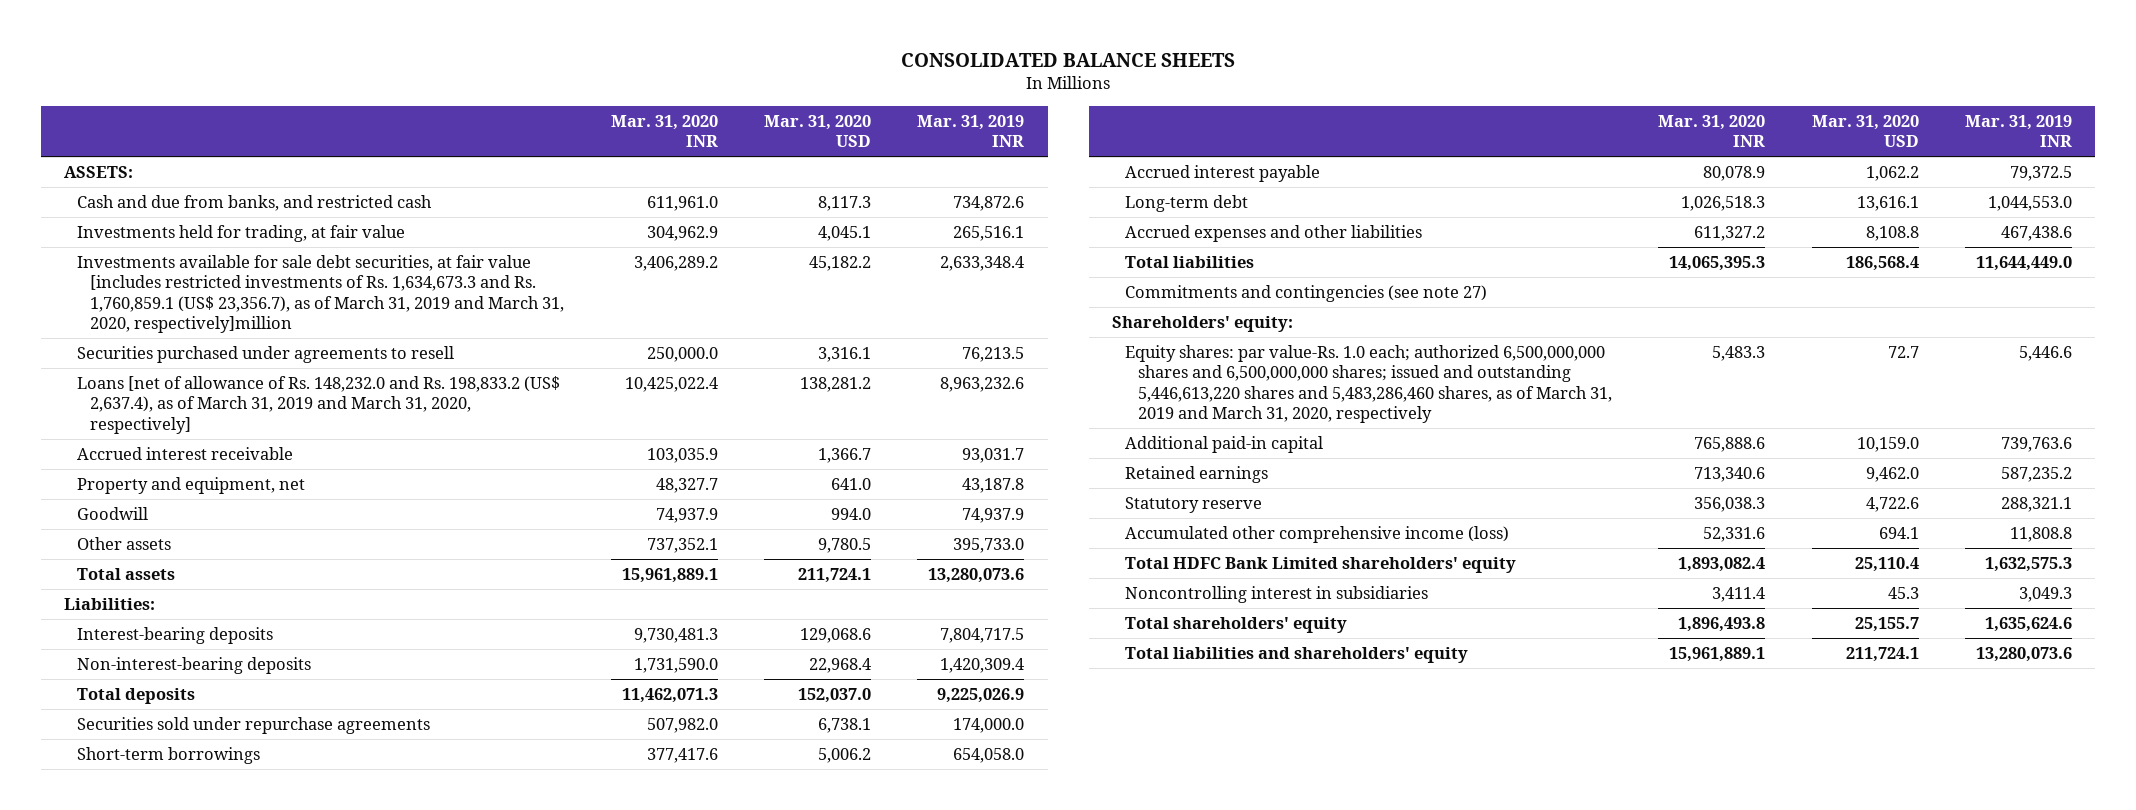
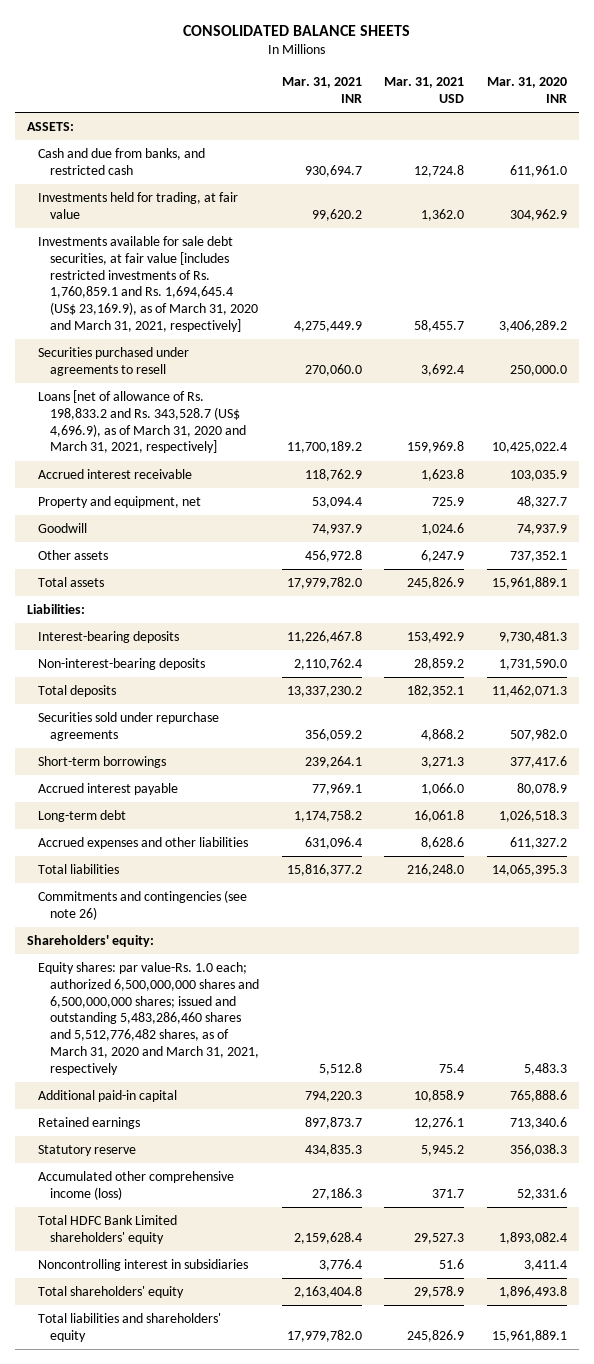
[763,114,871,148] Mar. 31, 2020 USD -> none
[917,114,1025,148] Mar. 31, 2019 INR -> none
none -> [281,76,362,103] Mar. 31, 2021 INR
none -> [384,76,465,103] Mar. 31, 2021 USD
[77,255,565,334] Investments available for sale debt securities, at fair value [includes restricted investments of Rs. 1,634,673.3 and Rs. 1,760,859.1 (US$ 23,356.7), as of March 31, 2019 and March 31, 2020, respectively]million -> [38,236,258,332] Investments available for sale debt securities, at fair value [includes restricted investments of Rs. 1,760,859.1 and Rs. 1,694,645.4 (US$ 23,169.9), as of March 31, 2020 and March 31, 2021, respectively]
[77,376,561,434] Loans [net of allowance of Rs. 148,232.0 and Rs. 198,833.2 (US$ 2,637.4), as of March 31, 2019 and March 31, 2020, respectively] -> [38,390,246,454] Loans [net of allowance of Rs. 198,833.2 and Rs. 343,528.7 (US$ 4,696.9), as of March 31, 2020 and March 31, 2021, respectively]
[1125,285,1488,303] Commitments and contingencies (see note 27) -> [38,890,248,920] Commitments and contingencies (see note 26)
[1125,345,1613,424] Equity shares: par value-Rs. 1.0 each; authorized 6,500,000,000 shares and 6,500,000,000 shares; issued and outstanding 5,446,613,220 shares and 5,483,286,460 shares, as of March 31, 2019 and March 31, 2020, respectively -> [38,962,259,1075] Equity shares: par value-Rs. 1.0 each; authorized 6,500,000,000 shares and 6,500,000,000 shares; issued and outstanding 5,483,286,460 shares and 5,512,776,482 shares, as of March 31, 2020 and March 31, 2021, respectively

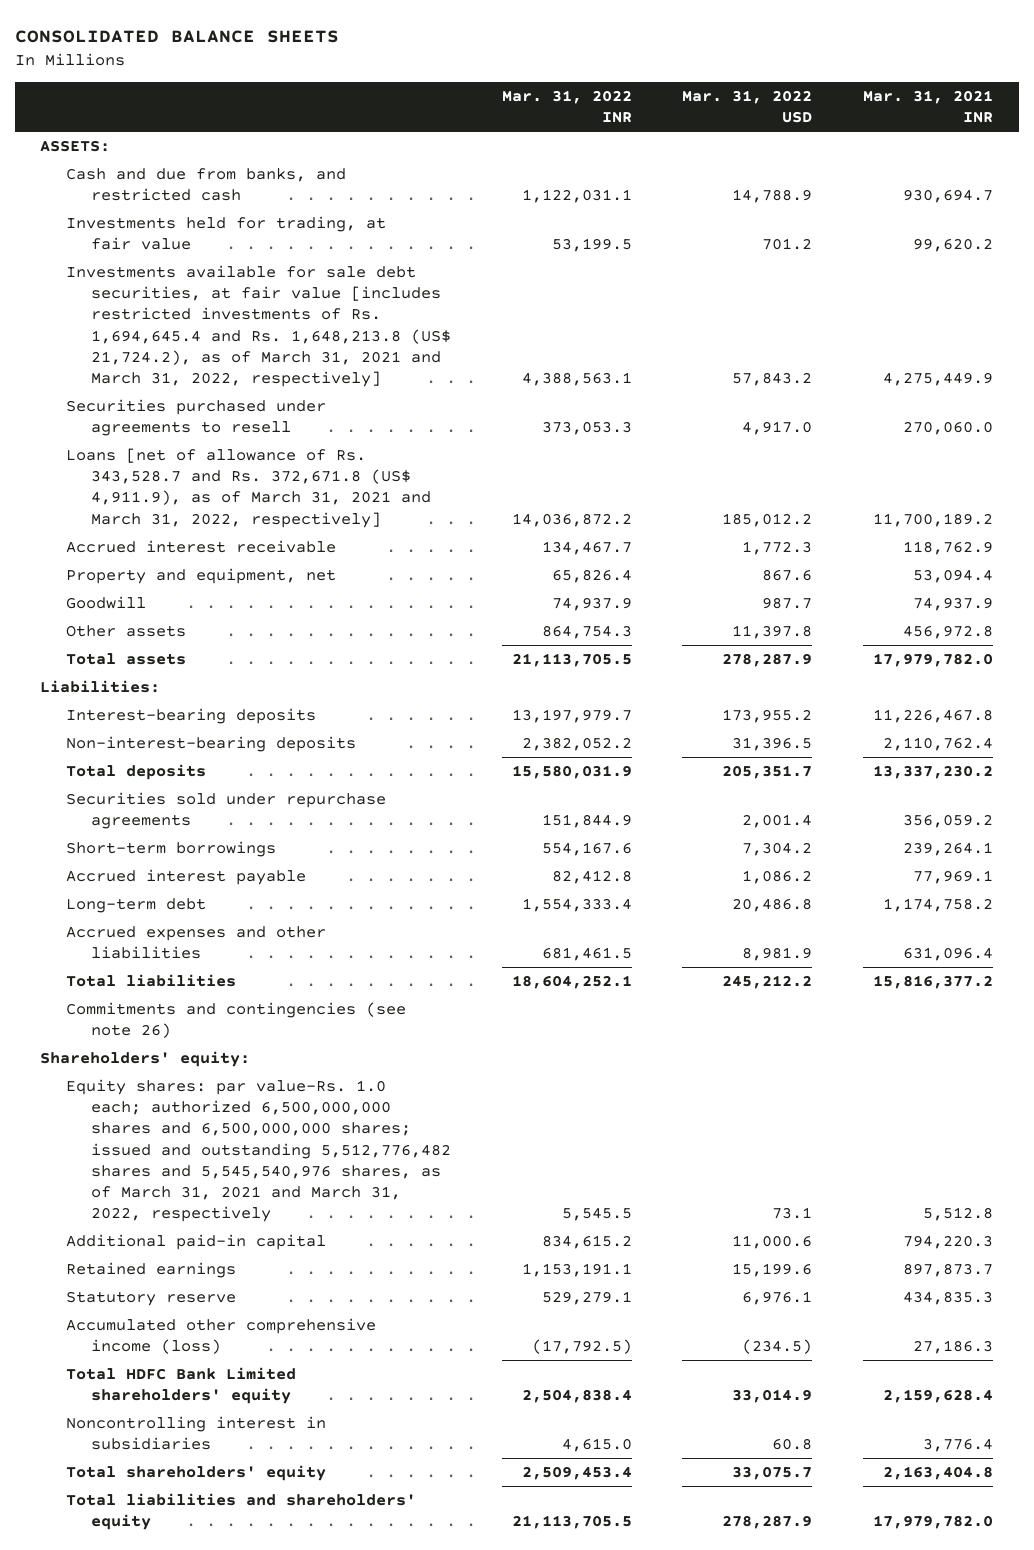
[384,76,465,103] Mar. 31, 2021 USD -> none
[487,76,568,103] Mar. 31, 2020 INR -> none
none -> [501,89,632,123] Mar. 31, 2022 INR
none -> [682,89,813,123] Mar. 31, 2022 USD
[38,236,258,332] Investments available for sale debt securities, at fair value [includes restricted investments of Rs. 1,760,859.1 and Rs. 1,694,645.4 (US$ 23,169.9), as of March 31, 2020 and March 31, 2021, respectively] -> [65,265,452,387] Investments available for sale debt securities, at fair value [includes restricted investments of Rs. 1,694,645.4 and Rs. 1,648,213.8 (US$ 21,724.2), as of March 31, 2021 and March 31, 2022, respectively]
[38,390,246,454] Loans [net of allowance of Rs. 198,833.2 and Rs. 343,528.7 (US$ 4,696.9), as of March 31, 2020 and March 31, 2021, respectively] -> [65,448,432,528] Loans [net of allowance of Rs. 343,528.7 and Rs. 372,671.8 (US$ 4,911.9), as of March 31, 2021 and March 31, 2022, respectively]
[38,962,259,1075] Equity shares: par value-Rs. 1.0 each; authorized 6,500,000,000 shares and 6,500,000,000 shares; issued and outstanding 5,483,286,460 shares and 5,512,776,482 shares, as of March 31, 2020 and March 31, 2021, respectively -> [65,1079,452,1222] Equity shares: par value-Rs. 1.0 each; authorized 6,500,000,000 shares and 6,500,000,000 shares; issued and outstanding 5,512,776,482 shares and 5,545,540,976 shares, as of March 31, 2021 and March 31, 2022, respectively

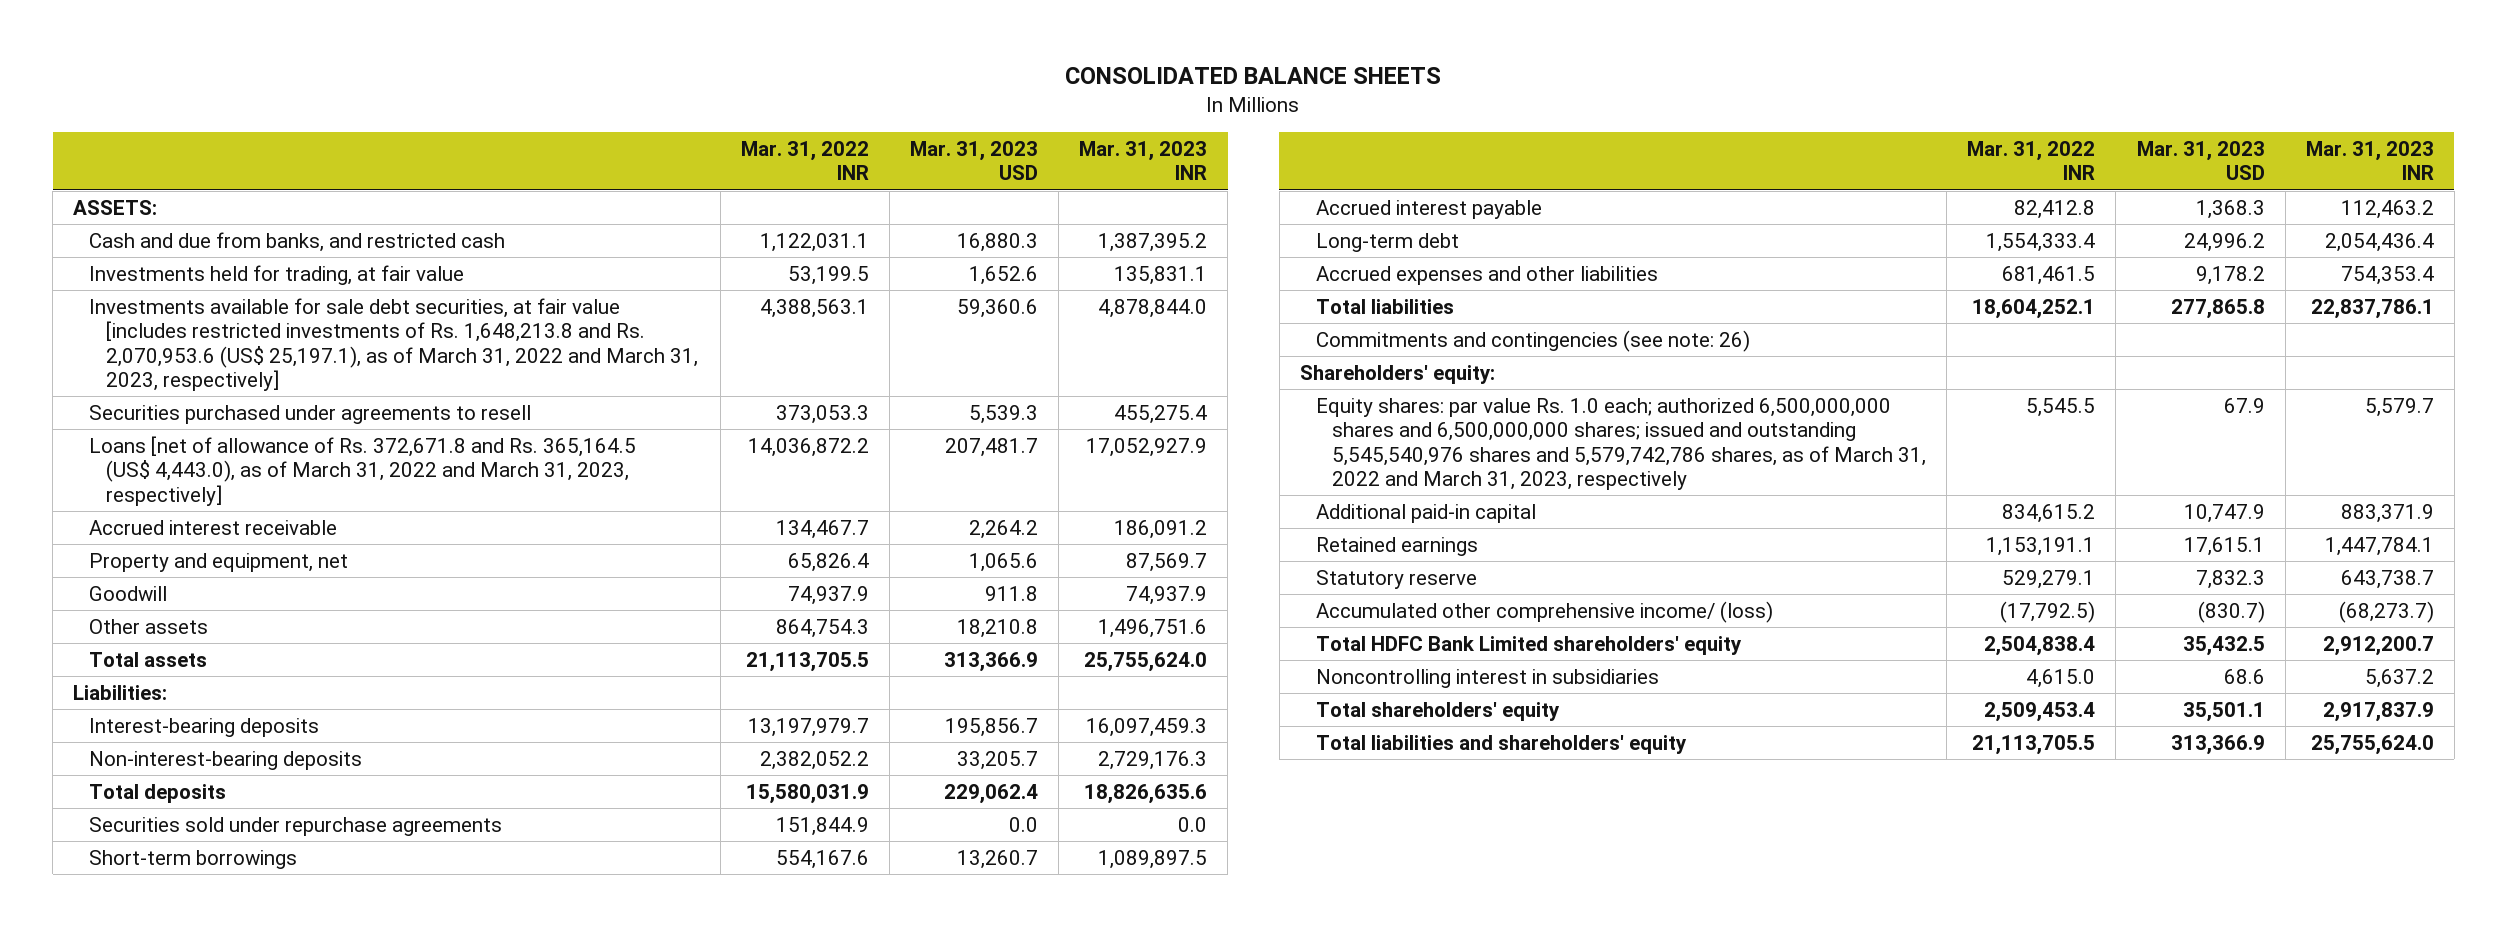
[682,89,813,123] Mar. 31, 2022 USD -> none
[863,89,994,123] Mar. 31, 2021 INR -> none
none -> [910,140,1039,181] Mar. 31, 2023 USD
none -> [1079,140,1208,181] Mar. 31, 2023 INR
[65,265,452,387] Investments available for sale debt securities, at fair value [includes restricted investments of Rs. 1,694,645.4 and Rs. 1,648,213.8 (US$ 21,724.2), as of March 31, 2021 and March 31, 2022, respectively] -> [89,297,698,392] Investments available for sale debt securities, at fair value [includes restricted investments of Rs. 1,648,213.8 and Rs. 2,070,953.6 (US$ 25,197.1), as of March 31, 2022 and March 31, 2023, respectively]
[65,448,432,528] Loans [net of allowance of Rs. 343,528.7 and Rs. 372,671.8 (US$ 4,911.9), as of March 31, 2021 and March 31, 2022, respectively] -> [89,435,637,506] Loans [net of allowance of Rs. 372,671.8 and Rs. 365,164.5 (US$ 4,443.0), as of March 31, 2022 and March 31, 2023, respectively]
[65,1002,406,1039] Commitments and contingencies (see note 26) -> [1315,329,1750,352] Commitments and contingencies (see note: 26)
[65,1079,452,1222] Equity shares: par value-Rs. 1.0 each; authorized 6,500,000,000 shares and 6,500,000,000 shares; issued and outstanding 5,512,776,482 shares and 5,545,540,976 shares, as of March 31, 2021 and March 31, 2022, respectively -> [1315,397,1927,491] Equity shares: par value Rs. 1.0 each; authorized 6,500,000,000 shares and 6,500,000,000 shares; issued and outstanding 5,545,540,976 shares and 5,579,742,786 shares, as of March 31, 2022 and March 31, 2023, respectively
[65,1318,376,1355] Accumulated other comprehensive income (loss) -> [1315,600,1773,623] Accumulated other comprehensive income/ (loss)

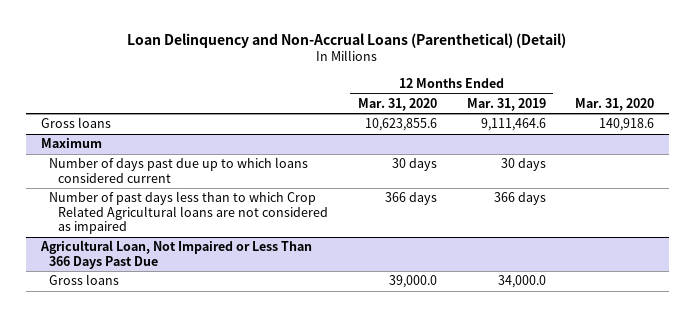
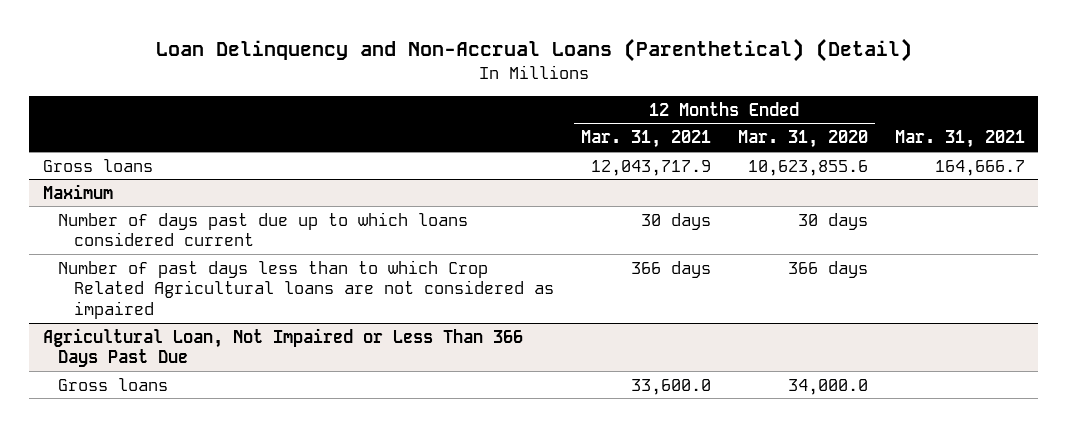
[466,97,546,111] Mar. 31, 2019 -> none
[575,97,655,111] Mar. 31, 2020 -> none
none -> [580,130,711,149] Mar. 31, 2021
none -> [894,130,1025,149] Mar. 31, 2021
[388,275,437,289] 39,000.0 -> [787,378,868,395] 34,000.0

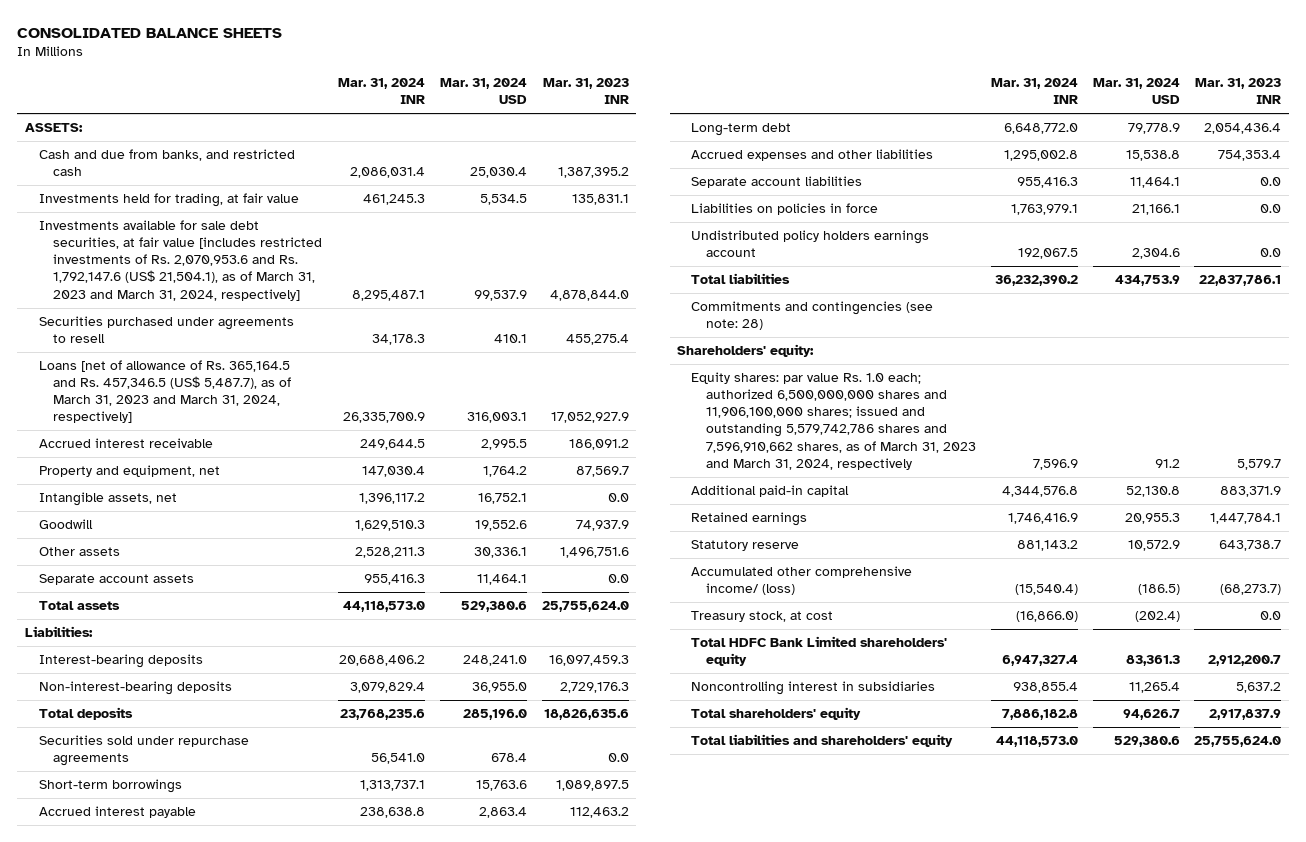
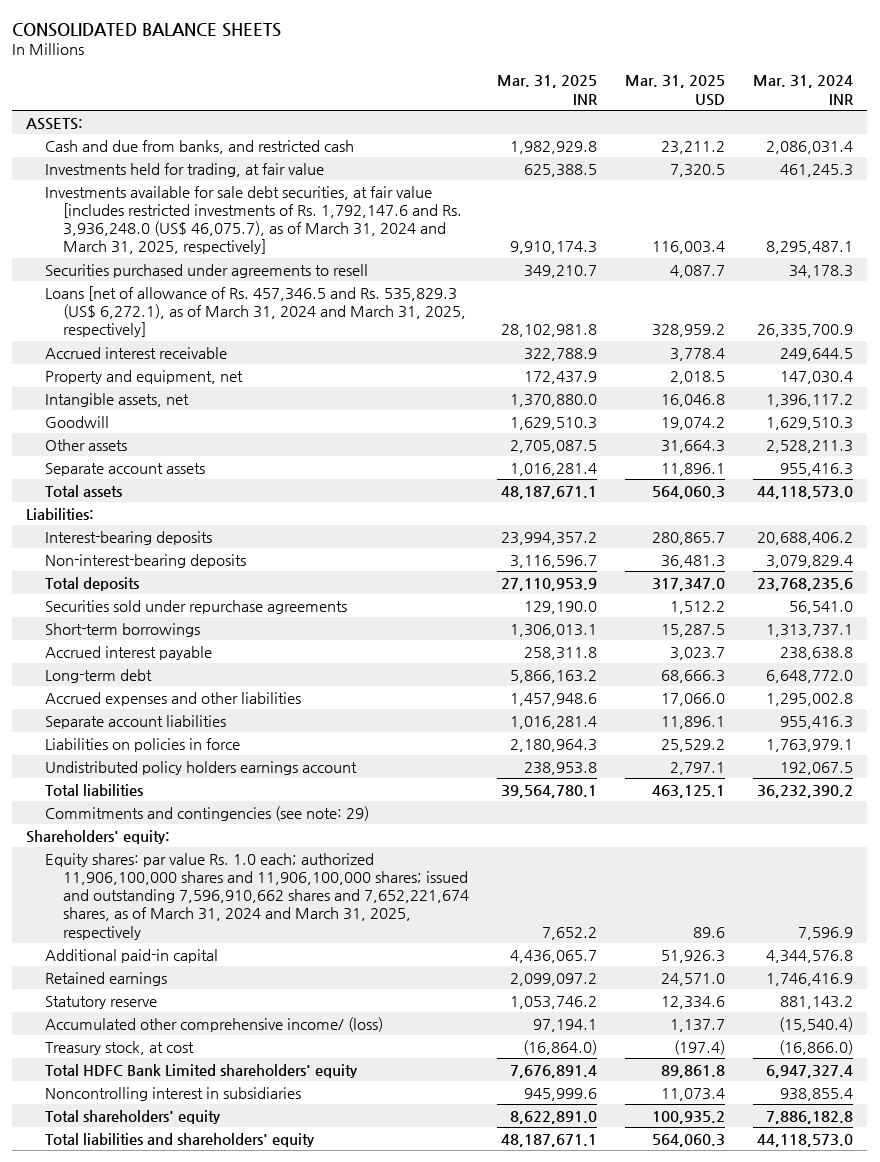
[439,78,527,105] Mar. 31, 2024 USD -> none
[542,78,629,105] Mar. 31, 2023 INR -> none
none -> [497,75,599,105] Mar. 31, 2025 INR
none -> [625,75,726,106] Mar. 31, 2025 USD
[38,219,323,301] Investments available for sale debt securities, at fair value [includes restricted investments of Rs. 2,070,953.6 and Rs. 1,792,147.6 (US$ 21,504.1), as of March 31, 2023 and March 31, 2024, respectively] -> [44,185,463,255] Investments available for sale debt securities, at fair value [includes restricted investments of Rs. 1,792,147.6 and Rs. 3,936,248.0 (US$ 46,075.7), as of March 31, 2024 and March 31, 2025, respectively]
[38,359,292,424] Loans [net of allowance of Rs. 365,164.5 and Rs. 457,346.5 (US$ 5,487.7), as of March 31, 2023 and March 31, 2024, respectively] -> [44,285,467,338] Loans [net of allowance of Rs. 457,346.5 and Rs. 535,829.3 (US$ 6,272.1), as of March 31, 2024 and March 31, 2025, respectively]
[691,300,934,331] Commitments and contingencies (see note: 28) -> [44,805,369,821] Commitments and contingencies (see note: 29)
[691,371,976,470] Equity shares: par value Rs. 1.0 each; authorized 6,500,000,000 shares and 11,906,100,000 shares; issued and outstanding 5,579,742,786 shares and 7,596,910,662 shares, as of March 31, 2023 and March 31, 2024, respectively -> [44,852,470,940] Equity shares: par value Rs. 1.0 each; authorized 11,906,100,000 shares and 11,906,100,000 shares; issued and outstanding 7,596,910,662 shares and 7,652,221,674 shares, as of March 31, 2024 and March 31, 2025, respectively

